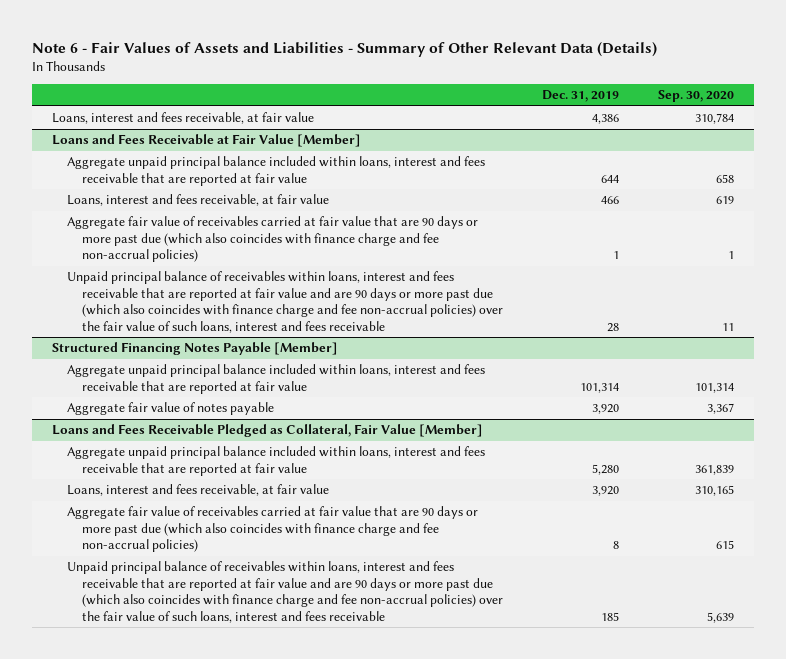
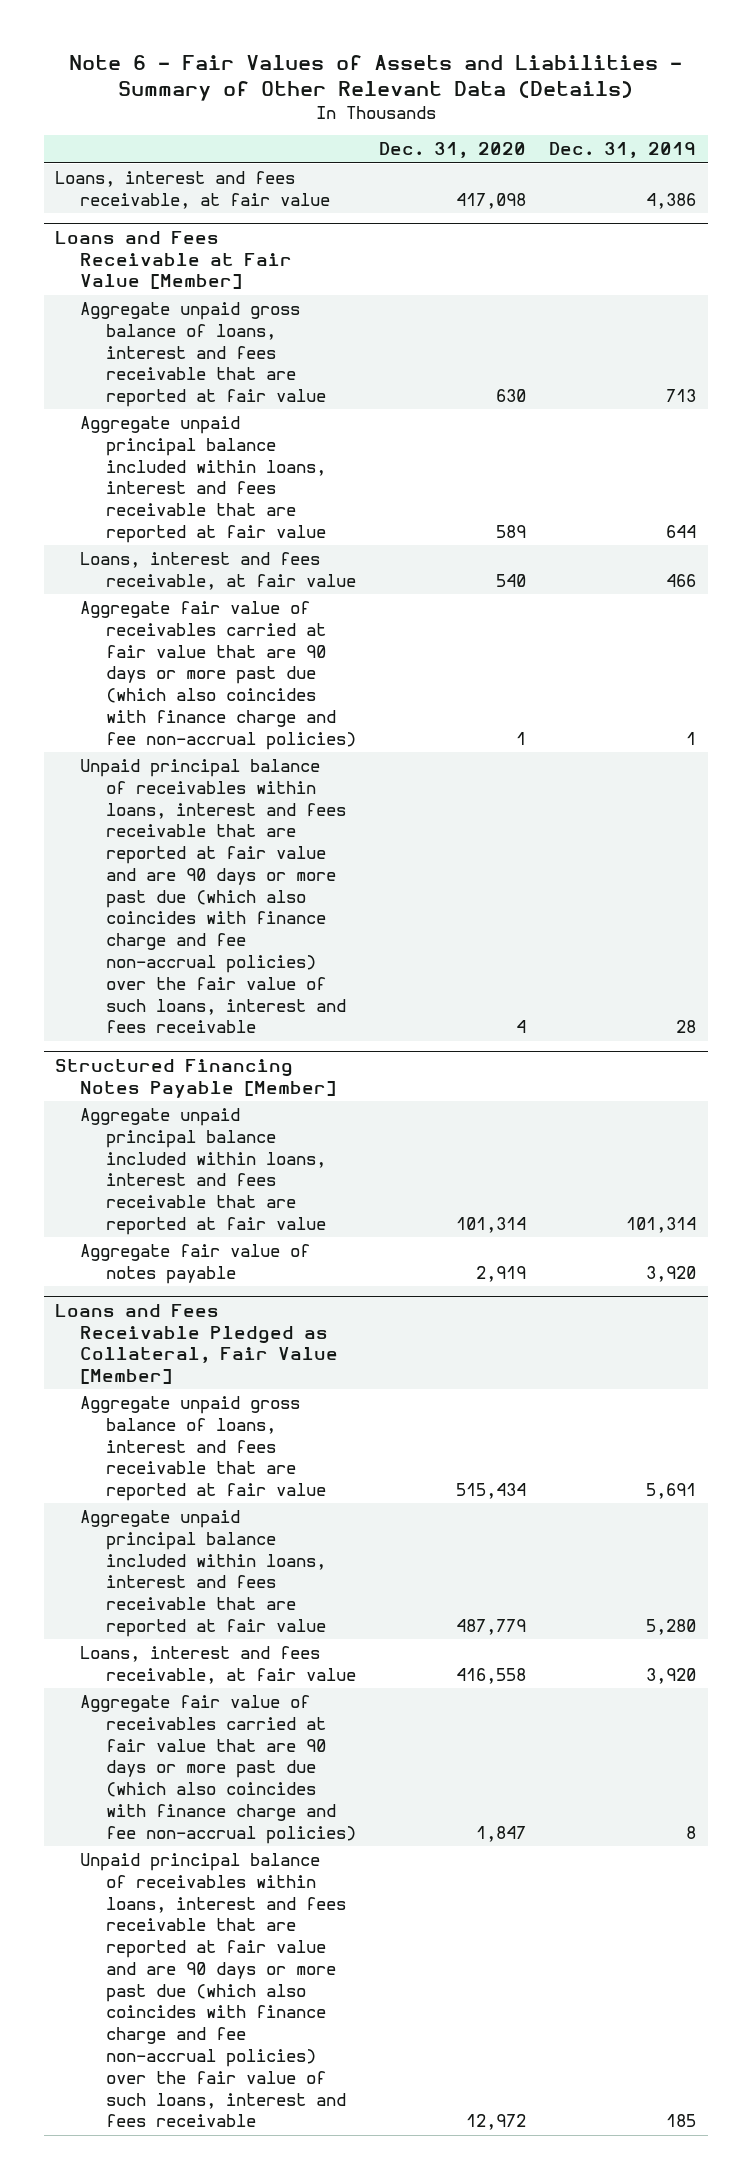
[658,90,735,103] Sep. 30, 2020 -> none
none -> [378,142,526,159] Dec. 31, 2020
none -> [80,301,326,408] Aggregate unpaid gross balance of loans, interest and fees receivable that are reported at fair value
none -> [80,1395,326,1502] Aggregate unpaid gross balance of loans, interest and fees receivable that are reported at fair value

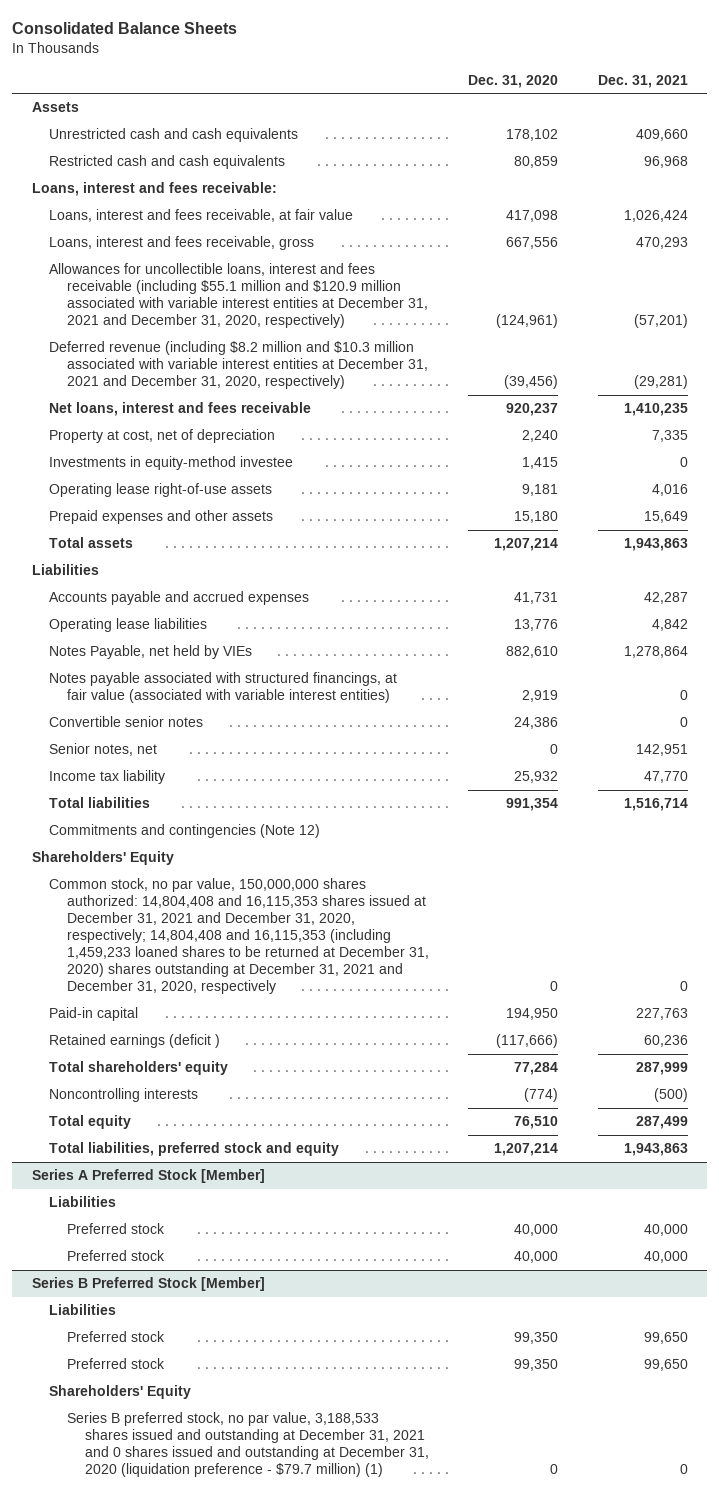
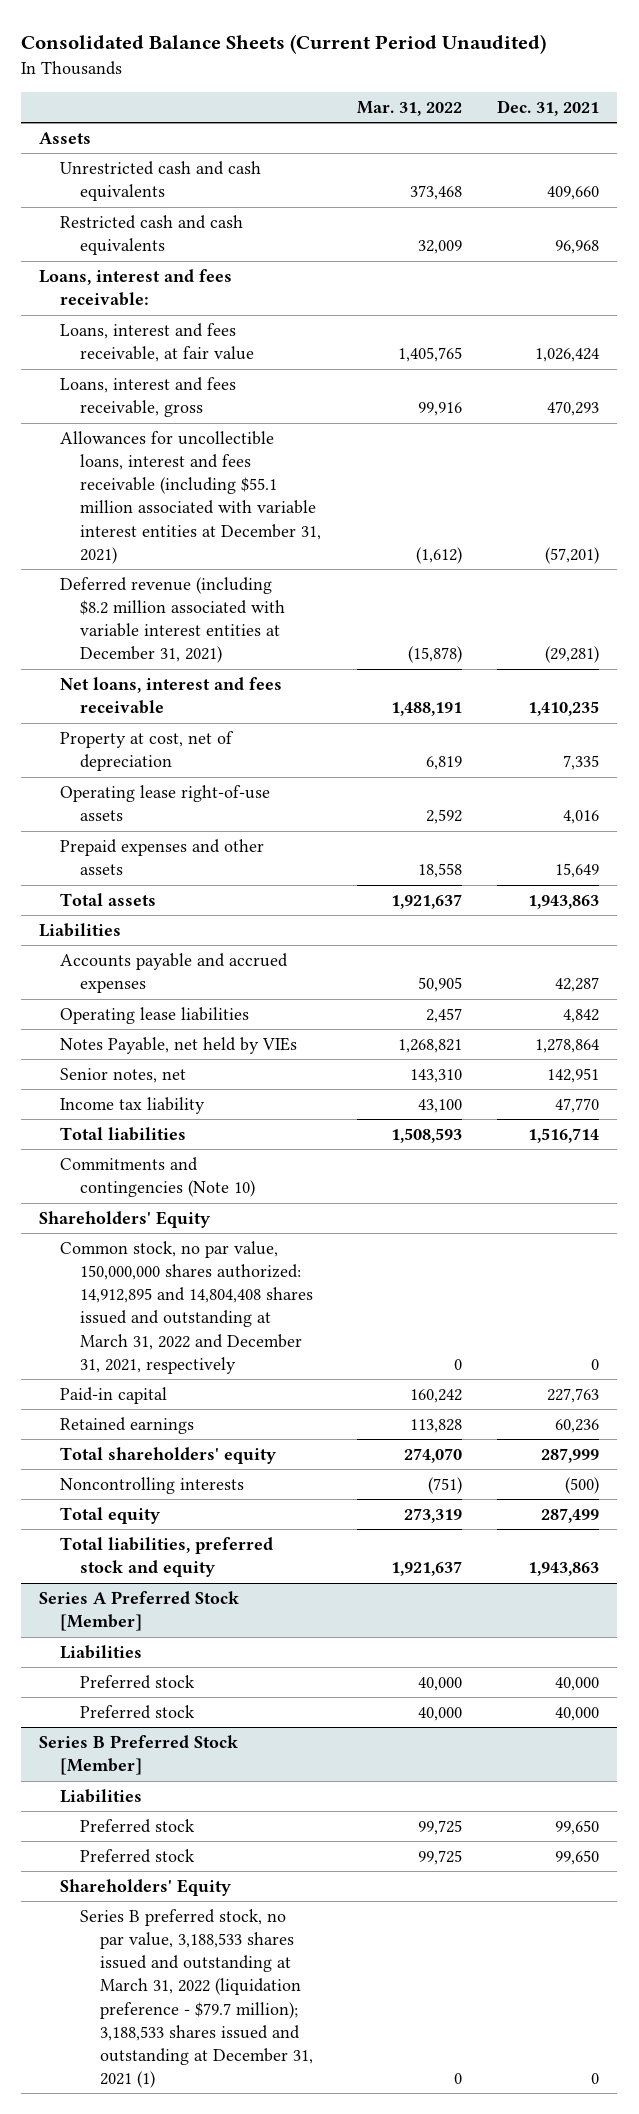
[12,21,238,34] Consolidated Balance Sheets -> [21,34,547,55] Consolidated Balance Sheets (Current Period Unaudited)
[468,74,559,88] Dec. 31, 2020 -> none
none -> [356,100,462,116] Mar. 31, 2022
[49,263,429,329] Allowances for uncollectible loans, interest and fees receivable (including $55.1 million and $120.9 million associated with variable interest entities at December 31, 2021 and December 31, 2020, respectively) -> [59,431,321,564] Allowances for uncollectible loans, interest and fees receivable (including $55.1 million associated with variable interest entities at December 31, 2021)
[49,341,429,390] Deferred revenue (including $8.2 million and $10.3 million associated with variable interest entities at December 31, 2021 and December 31, 2020, respectively) -> [59,577,285,664] Deferred revenue (including $8.2 million associated with variable interest entities at December 31, 2021)
[49,456,294,471] Investments in equity-method investee -> none
[49,672,398,704] Notes payable associated with structured financings, at fair value (associated with variable interest entities) -> none
[49,716,204,728] Convertible senior notes -> none
[49,824,321,839] Commitments and contingencies (Note 12) -> [59,1157,255,1198] Commitments and contingencies (Note 10)
[49,878,430,995] Common stock, no par value, 150,000,000 shares authorized: 14,804,408 and 16,115,353 shares issued at December 31, 2021 and December 31, 2020, respectively; 14,804,408 and 16,115,353 (including 1,459,233 loaned shares to be returned at December 31, 2020) shares outstanding at December 31, 2021 and December 31, 2020, respectively -> [59,1241,313,1374] Common stock, no par value, 150,000,000 shares authorized: 14,912,895 and 14,804,408 shares issued and outstanding at March 31, 2022 and December 31, 2021, respectively
[49,1034,221,1049] Retained earnings (deficit ) -> [59,1417,194,1435] Retained earnings
[67,1412,429,1478] Series B preferred stock, no par value, 3,188,533 shares issued and outstanding at December 31, 2021 and 0 shares issued and outstanding at December 31, 2020 (liquidation preference - $79.7 million) (1) -> [79,1909,314,2088] Series B preferred stock, no par value, 3,188,533 shares issued and outstanding at March 31, 2022 (liquidation preference - $79.7 million); 3,188,533 shares issued and outstanding at December 31, 2021 (1)

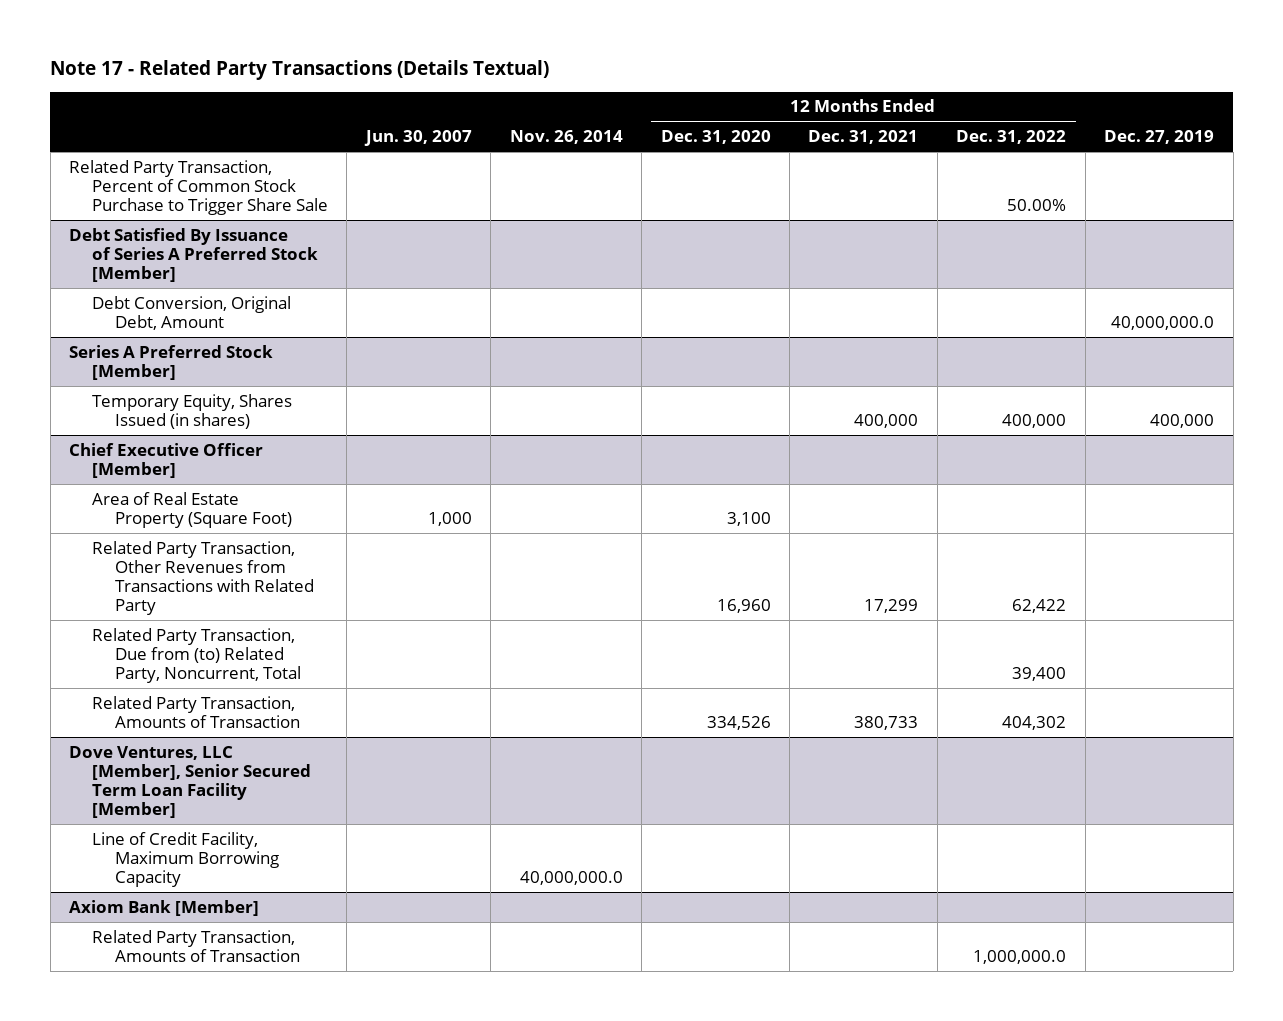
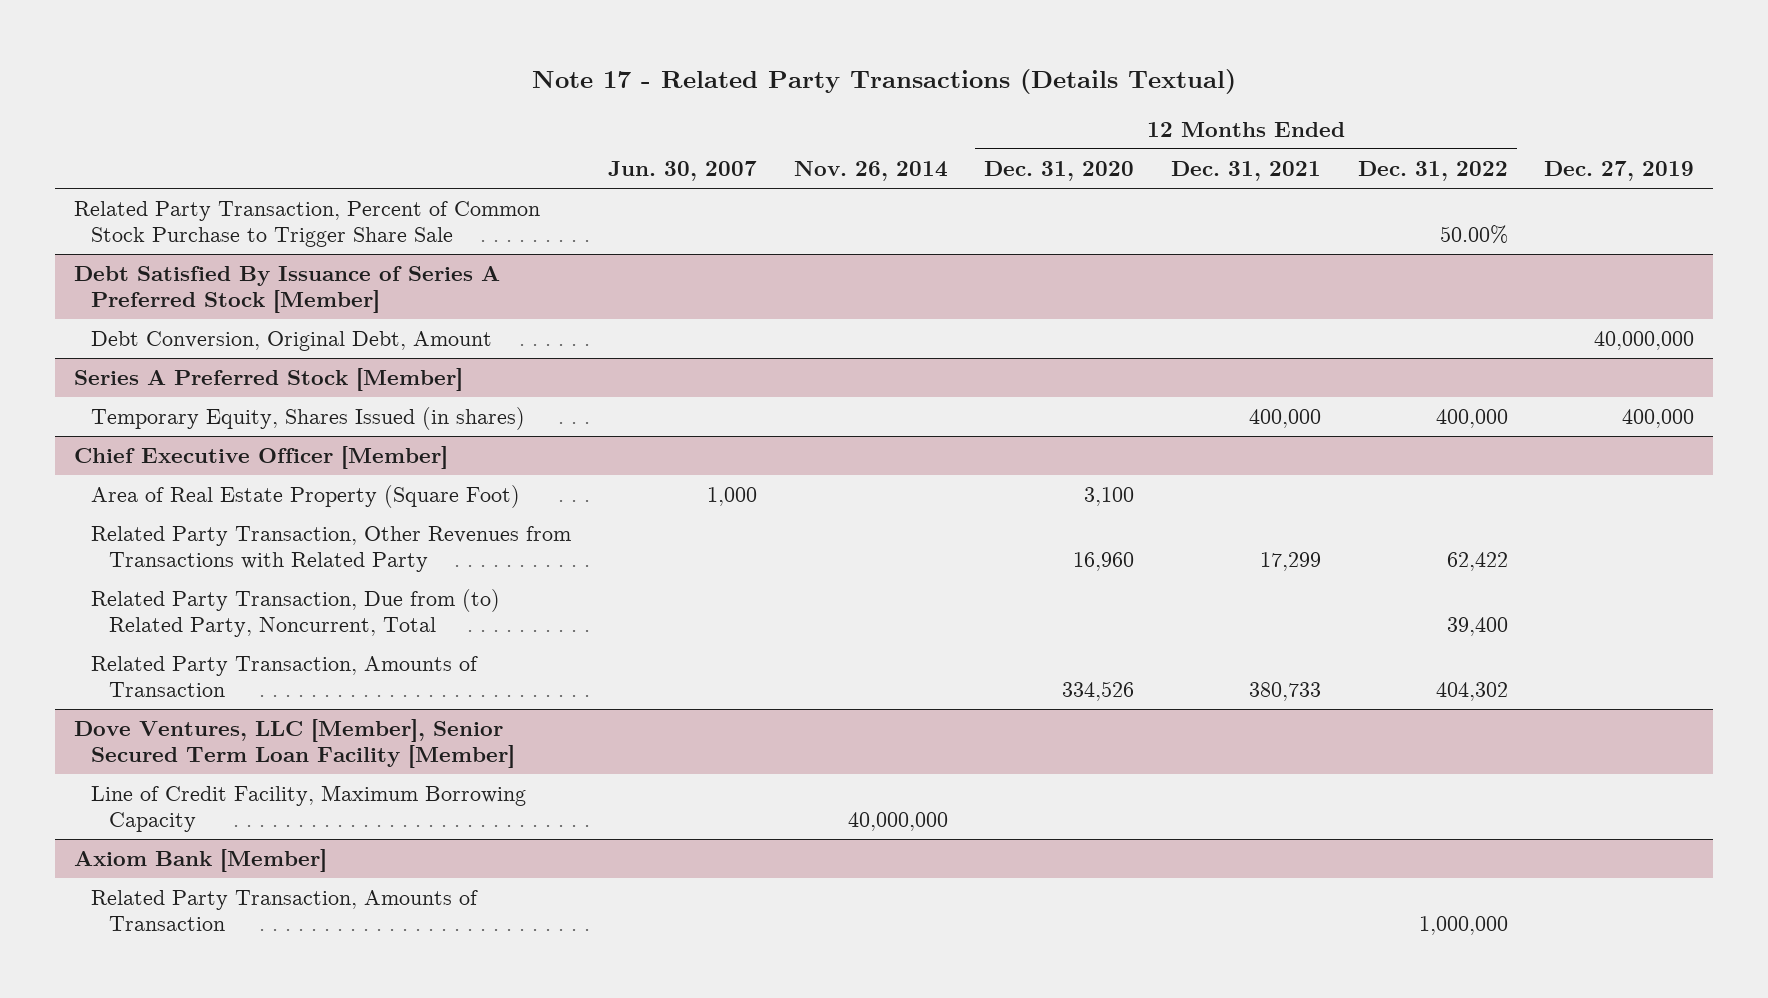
[1111,315,1215,330] 40,000,000.0 -> [1594,330,1695,350] 40,000,000
[519,870,623,885] 40,000,000.0 -> [847,811,948,831] 40,000,000
[973,949,1067,964] 1,000,000.0 -> [1418,915,1508,935] 1,000,000

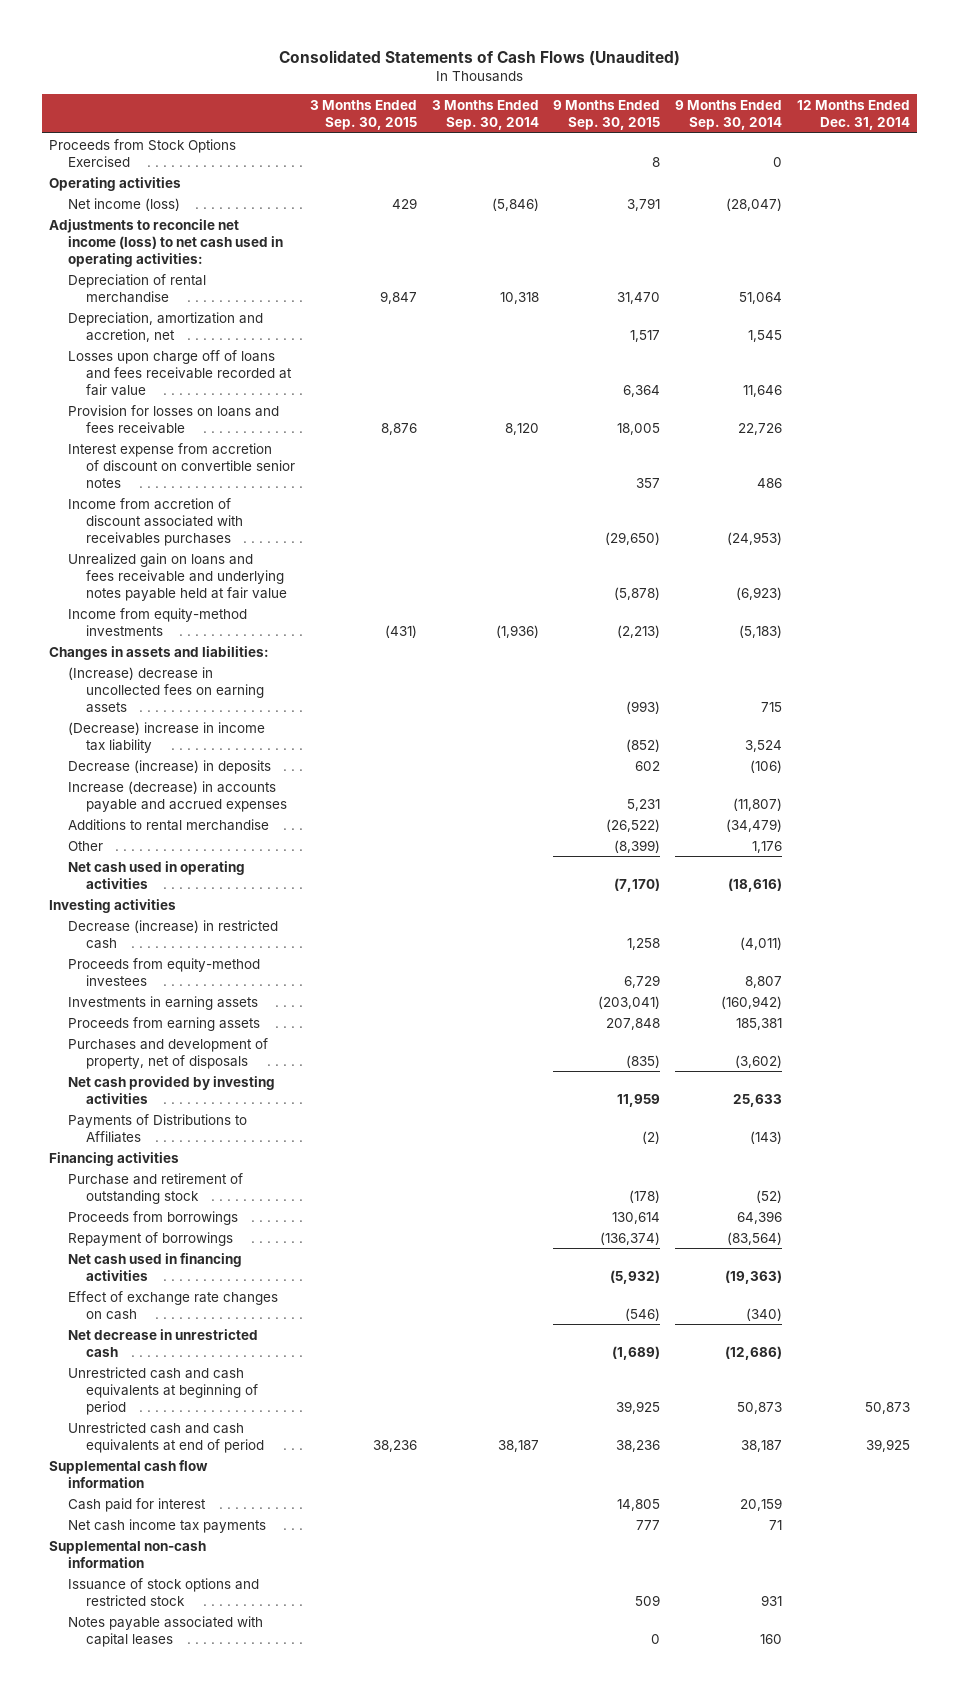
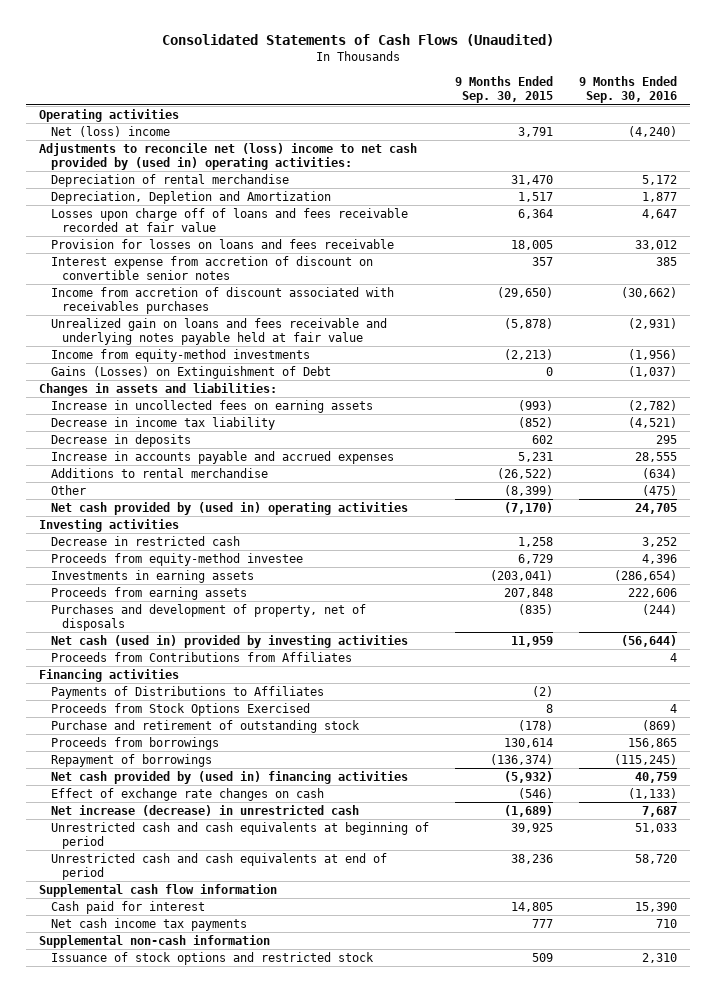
[310,99,418,130] 3 Months Ended Sep. 30, 2015 -> none
[431,99,539,130] 3 Months Ended Sep. 30, 2014 -> none
[675,99,783,130] 9 Months Ended Sep. 30, 2014 -> none
[796,99,910,130] 12 Months Ended Dec. 31, 2014 -> none
none -> [578,76,677,104] 9 Months Ended Sep. 30, 2016
[67,197,180,211] Net income (loss) -> [50,126,170,138] Net (loss) income
[49,218,283,267] Adjustments to reconcile net income (loss) to net cash used in operating activities: -> [39,143,418,171] Adjustments to reconcile net (loss) income to net cash provided by (used in) operating activities:
[67,311,263,342] Depreciation, amortization and accretion, net -> [50,191,331,205] Depreciation, Depletion and Amortization
none -> [50,366,331,380] Gains (Losses) on Extinguishment of Debt
[67,666,265,713] (Increase) decrease in uncollected fees on earning assets -> [50,400,373,414] Increase in uncollected fees on earning assets
[67,721,265,753] (Decrease) increase in income tax liability -> [50,417,275,431] Decrease in income tax liability
[67,759,271,774] Decrease (increase) in deposits -> [50,434,191,448] Decrease in deposits
[67,780,288,812] Increase (decrease) in accounts payable and accrued expenses -> [50,451,394,465] Increase in accounts payable and accrued expenses
[67,860,245,889] Net cash used in operating activities -> [50,502,408,516] Net cash provided by (used in) operating activities
[67,919,278,949] Decrease (increase) in restricted cash -> [50,536,240,547] Decrease in restricted cash
[67,957,260,986] Proceeds from equity-method investees -> [50,553,303,567] Proceeds from equity-method investee
[67,1075,275,1104] Net cash provided by investing activities -> [50,635,408,649] Net cash (used in) provided by investing activities
none -> [50,652,352,663] Proceeds from Contributions from Affiliates
[67,1113,247,1143] Payments of Distributions to Affiliates -> [50,686,324,700] Payments of Distributions to Affiliates
[49,138,237,167] Proceeds from Stock Options Exercised -> [50,703,310,717] Proceeds from Stock Options Exercised
[67,1252,242,1281] Net cash used in financing activities -> [50,771,408,785] Net cash provided by (used in) financing activities
[67,1328,258,1357] Net decrease in unrestricted cash -> [50,805,359,817] Net increase (decrease) in unrestricted cash
[67,1615,263,1647] Notes payable associated with capital leases -> none

